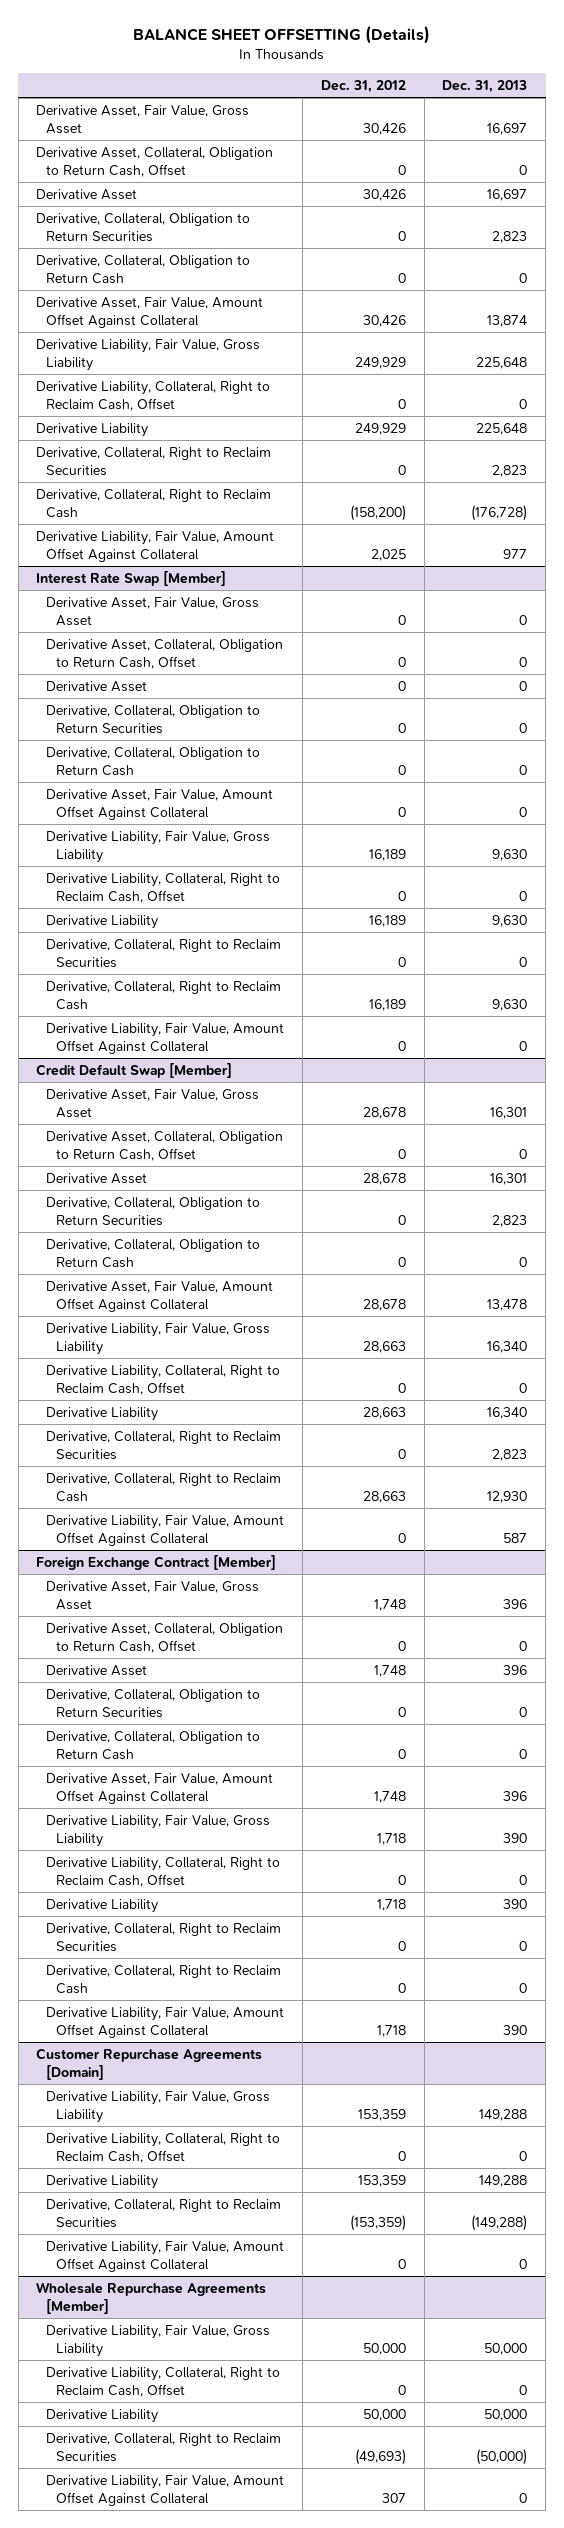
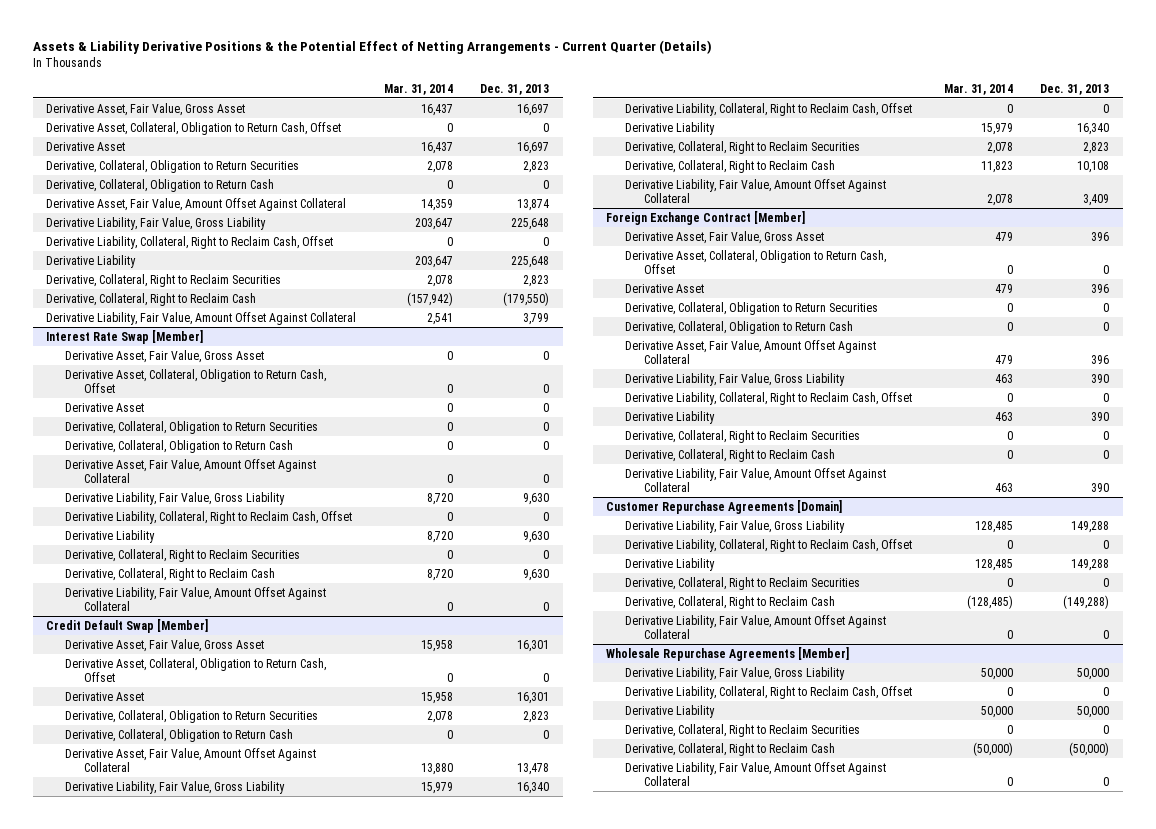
[132,25,430,44] BALANCE SHEET OFFSETTING (Details) -> [32,40,712,55] Assets & Liability Derivative Positions & the Potential Effect of Netting Arrangements - Current Quarter (Details)
[320,79,406,93] Dec. 31, 2012 -> none
none -> [383,83,453,95] Mar. 31, 2014
[471,504,528,521] (176,728) -> [503,291,550,306] (179,550)
[503,548,528,559] 977 -> [523,312,550,325] 3,799
[487,1490,528,1503] 12,930 -> [1077,160,1110,173] 10,108
[503,1532,528,1543] 587 -> [1083,194,1110,207] 3,409
[471,2214,528,2231] (149,288) -> [1103,577,1110,587] 0
none -> [625,595,836,609] Derivative, Collateral, Right to Reclaim Cash
[476,2448,528,2465] (50,000) -> [1103,724,1110,734] 0
none -> [625,742,836,756] Derivative, Collateral, Right to Reclaim Cash

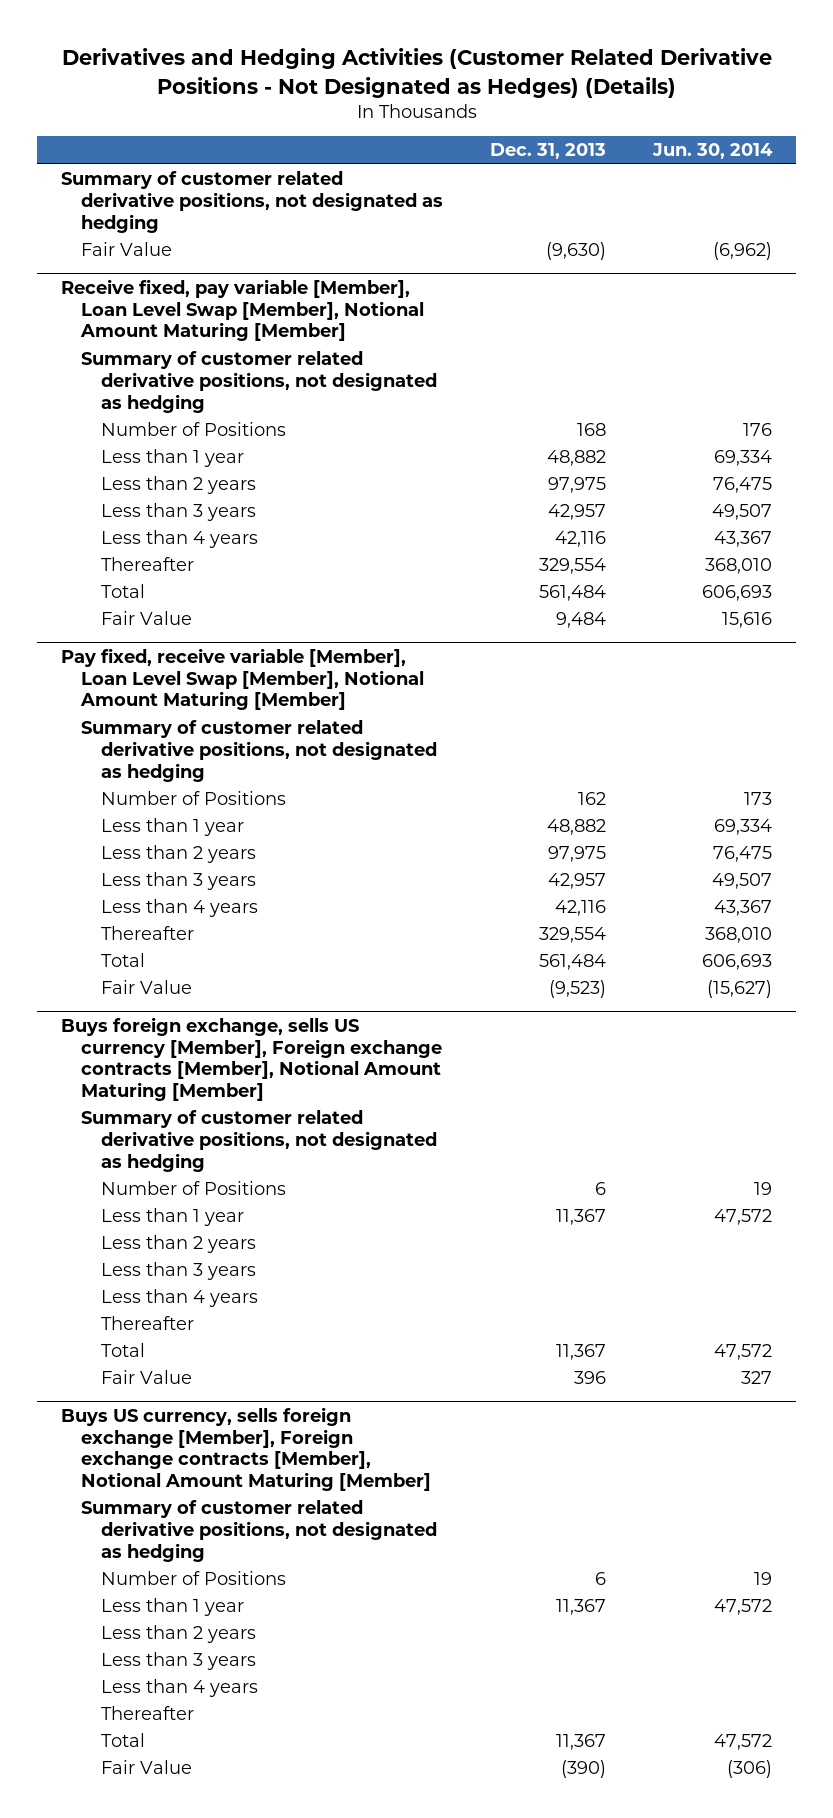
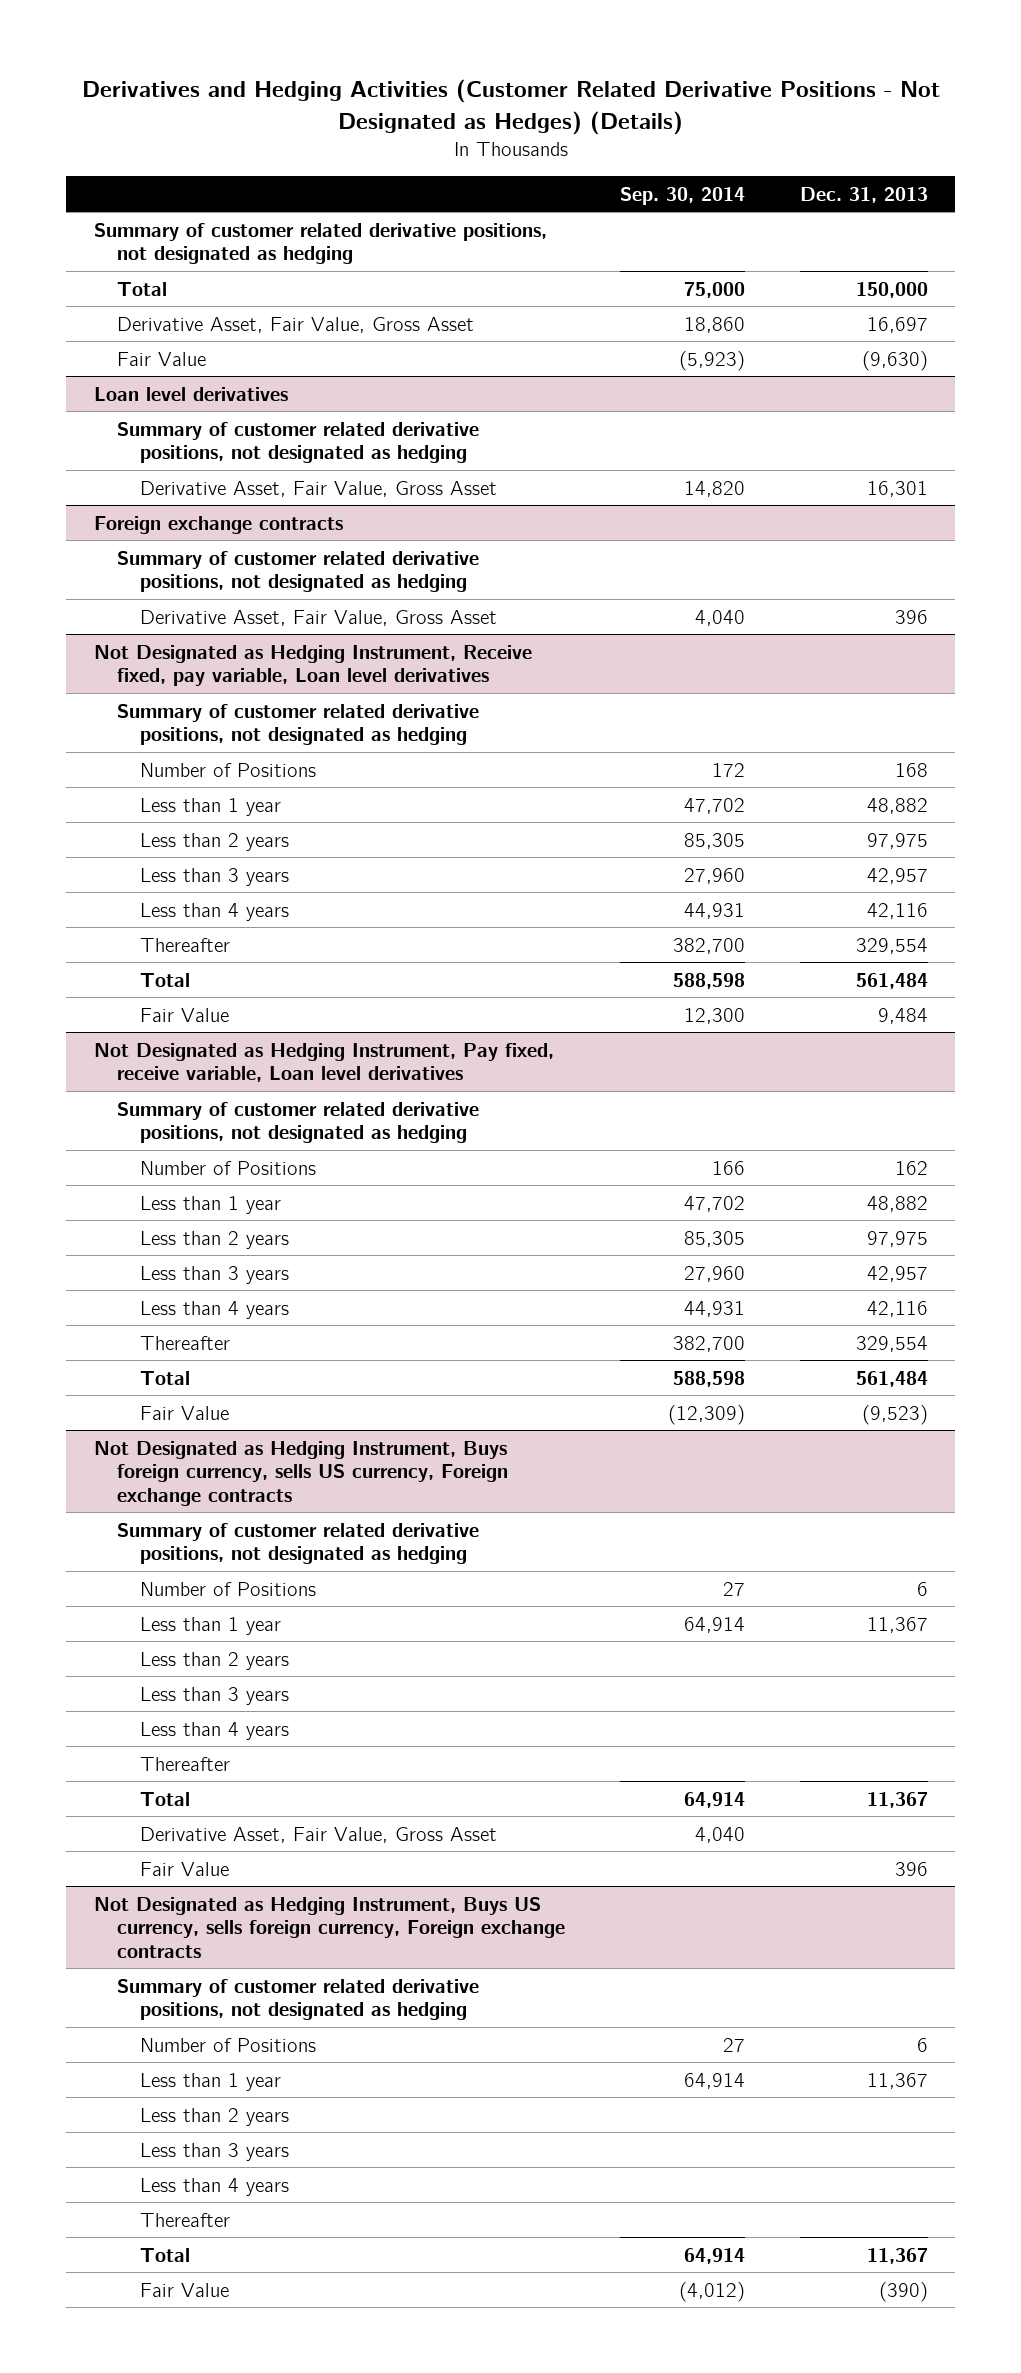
[652,143,774,160] Jun. 30, 2014 -> none
none -> [619,186,745,205] Sep. 30, 2014
none -> [116,281,167,296] Total
none -> [116,316,474,333] Derivative Asset, Fair Value, Gross Asset
[60,278,424,342] Receive fixed, pay variable [Member], Loan Level Swap [Member], Notional Amount Maturing [Member] -> none
none -> [93,386,288,401] Loan level derivatives
none -> [139,480,497,497] Derivative Asset, Fair Value, Gross Asset
none -> [93,515,343,534] Foreign exchange contracts
none -> [116,550,479,593] Summary of customer related derivative positions, not designated as hedging
none -> [139,609,497,626] Derivative Asset, Fair Value, Gross Asset
none -> [93,644,532,687] Not Designated as Hedging Instrument, Receive fixed, pay variable, Loan level derivatives
none -> [116,703,479,746] Summary of customer related derivative positions, not designated as hedging
[60,647,424,711] Pay fixed, receive variable [Member], Loan Level Swap [Member], Notional Amount Maturing [Member] -> none
none -> [93,1042,554,1083] Not Designated as Hedging Instrument, Pay fixed, receive variable, Loan level derivatives
[60,1016,442,1102] Buys foreign exchange, sells US currency [Member], Foreign exchange contracts [Member], Notional Amount Maturing [Member] -> none
none -> [93,1440,508,1506] Not Designated as Hedging Instrument, Buys foreign currency, sells US currency, Foreign exchange contracts
none -> [139,1826,497,1843] Derivative Asset, Fair Value, Gross Asset
[60,1406,431,1492] Buys US currency, sells foreign exchange [Member], Foreign exchange contracts [Member], Notional Amount Maturing [Member] -> none
none -> [93,1896,565,1958] Not Designated as Hedging Instrument, Buys US currency, sells foreign currency, Foreign exchange contracts

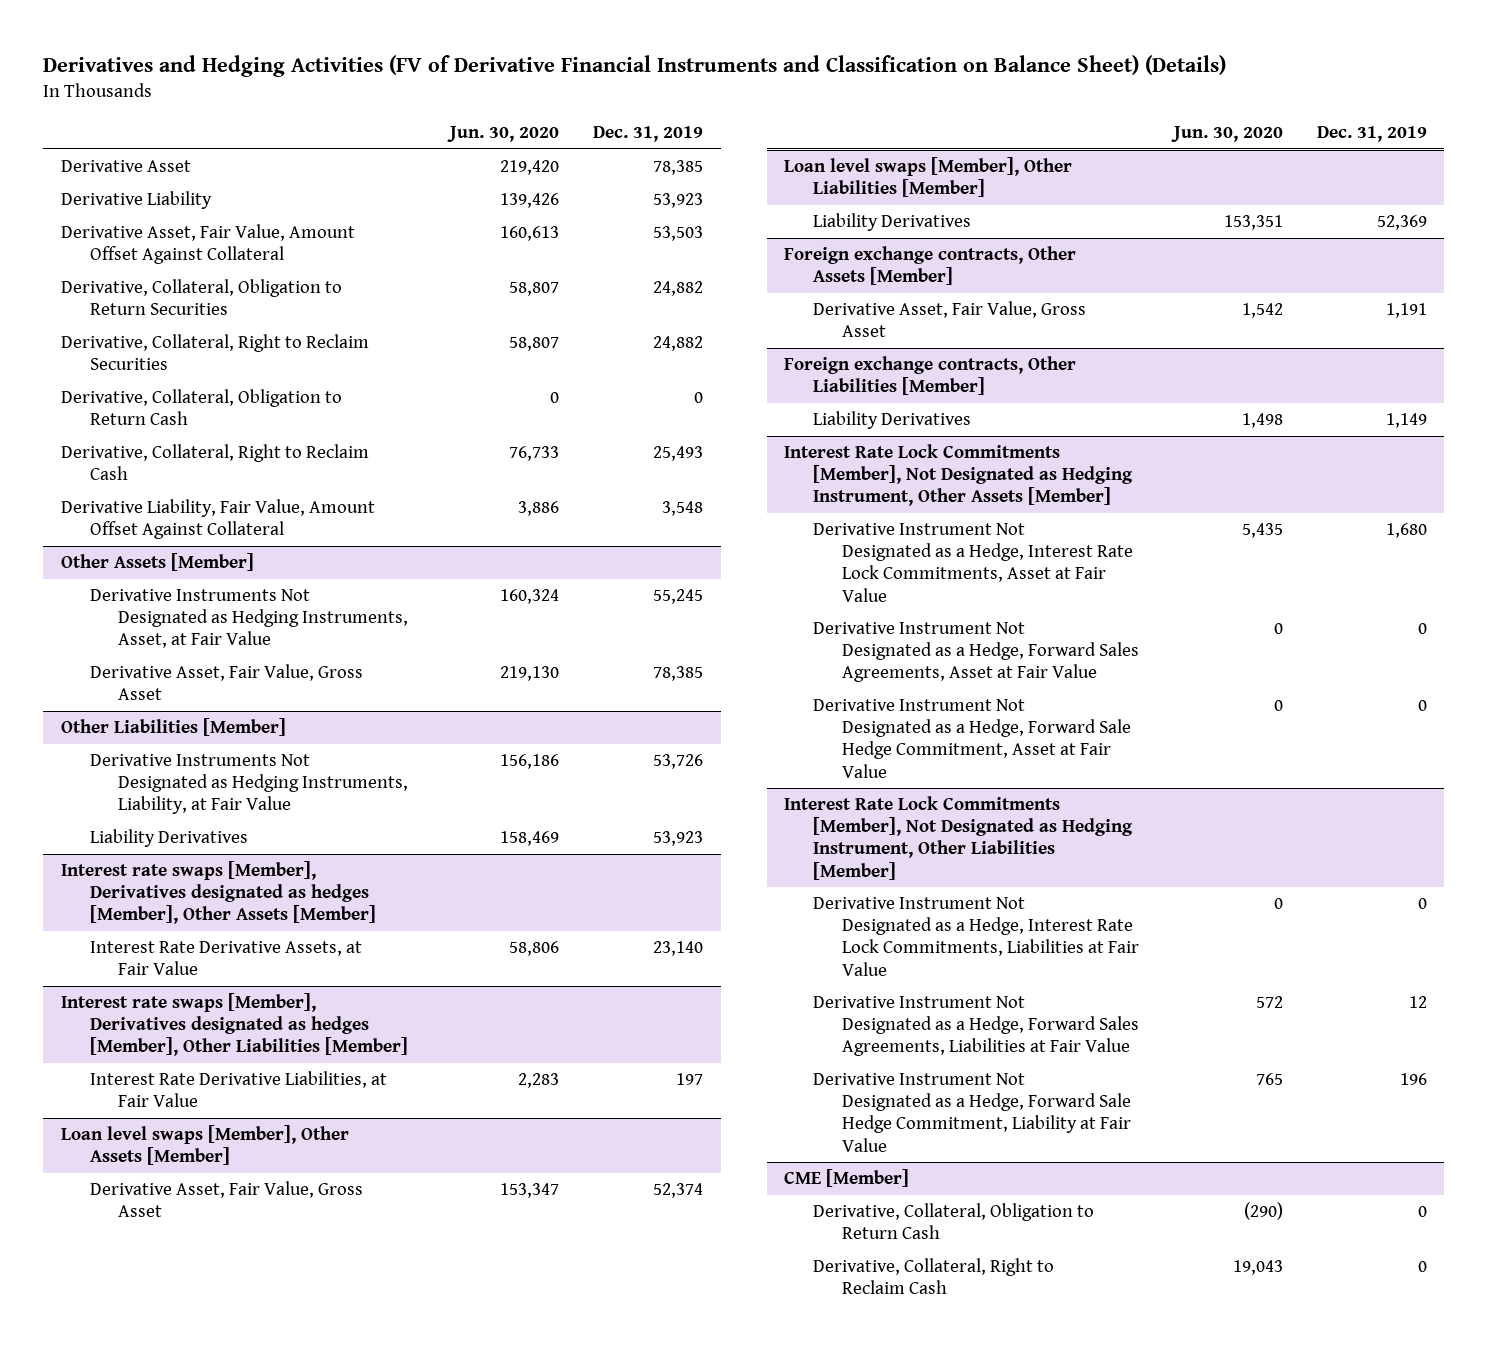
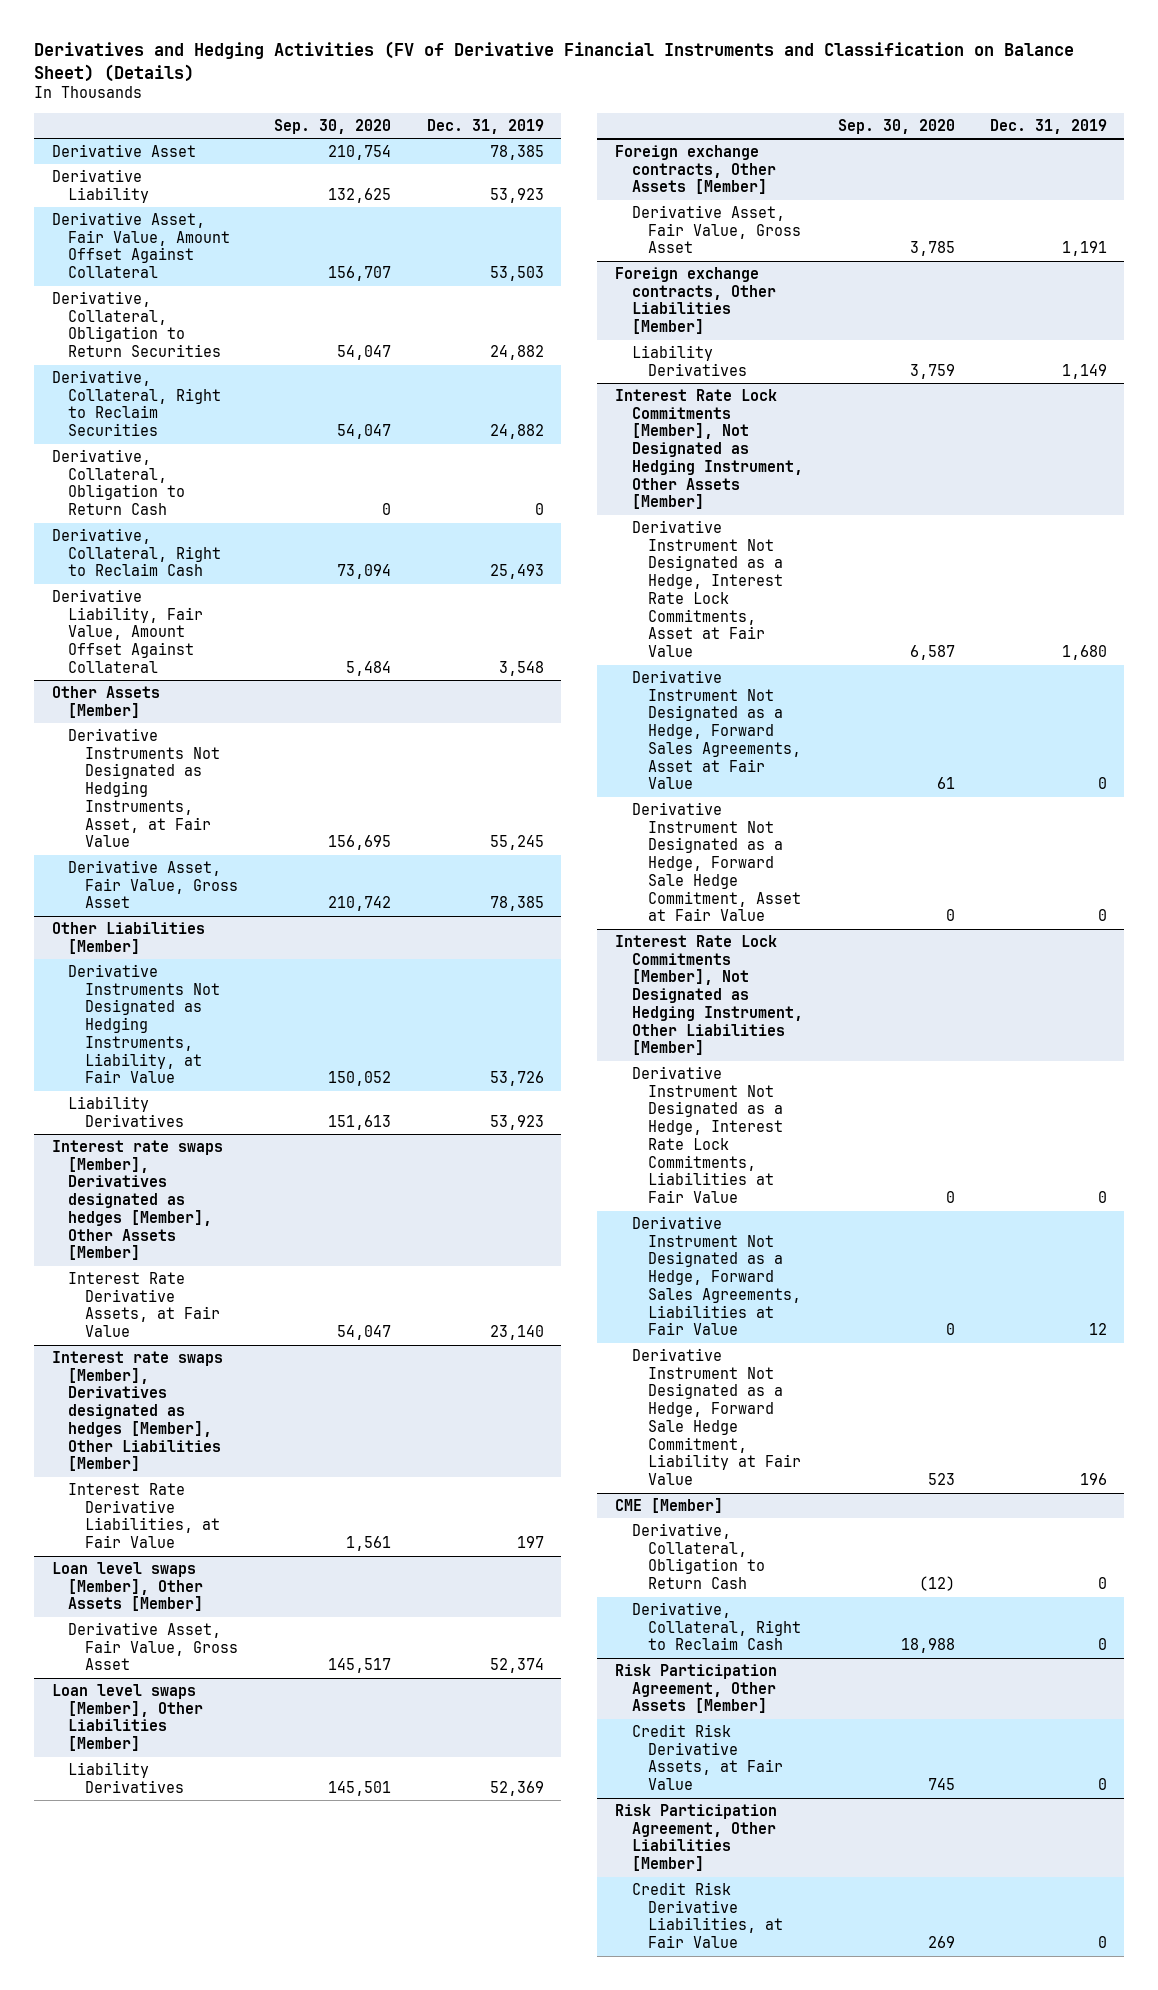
[446,126,559,143] Jun. 30, 2020 -> none
none -> [274,118,392,134] Sep. 30, 2020
none -> [614,1664,777,1714] Risk Participation Agreement, Other Assets [Member]
none -> [631,1724,784,1791] Credit Risk Derivative Assets, at Fair Value
none -> [614,1804,777,1872] Risk Participation Agreement, Other Liabilities [Member]
none -> [631,1882,784,1949] Credit Risk Derivative Liabilities, at Fair Value

